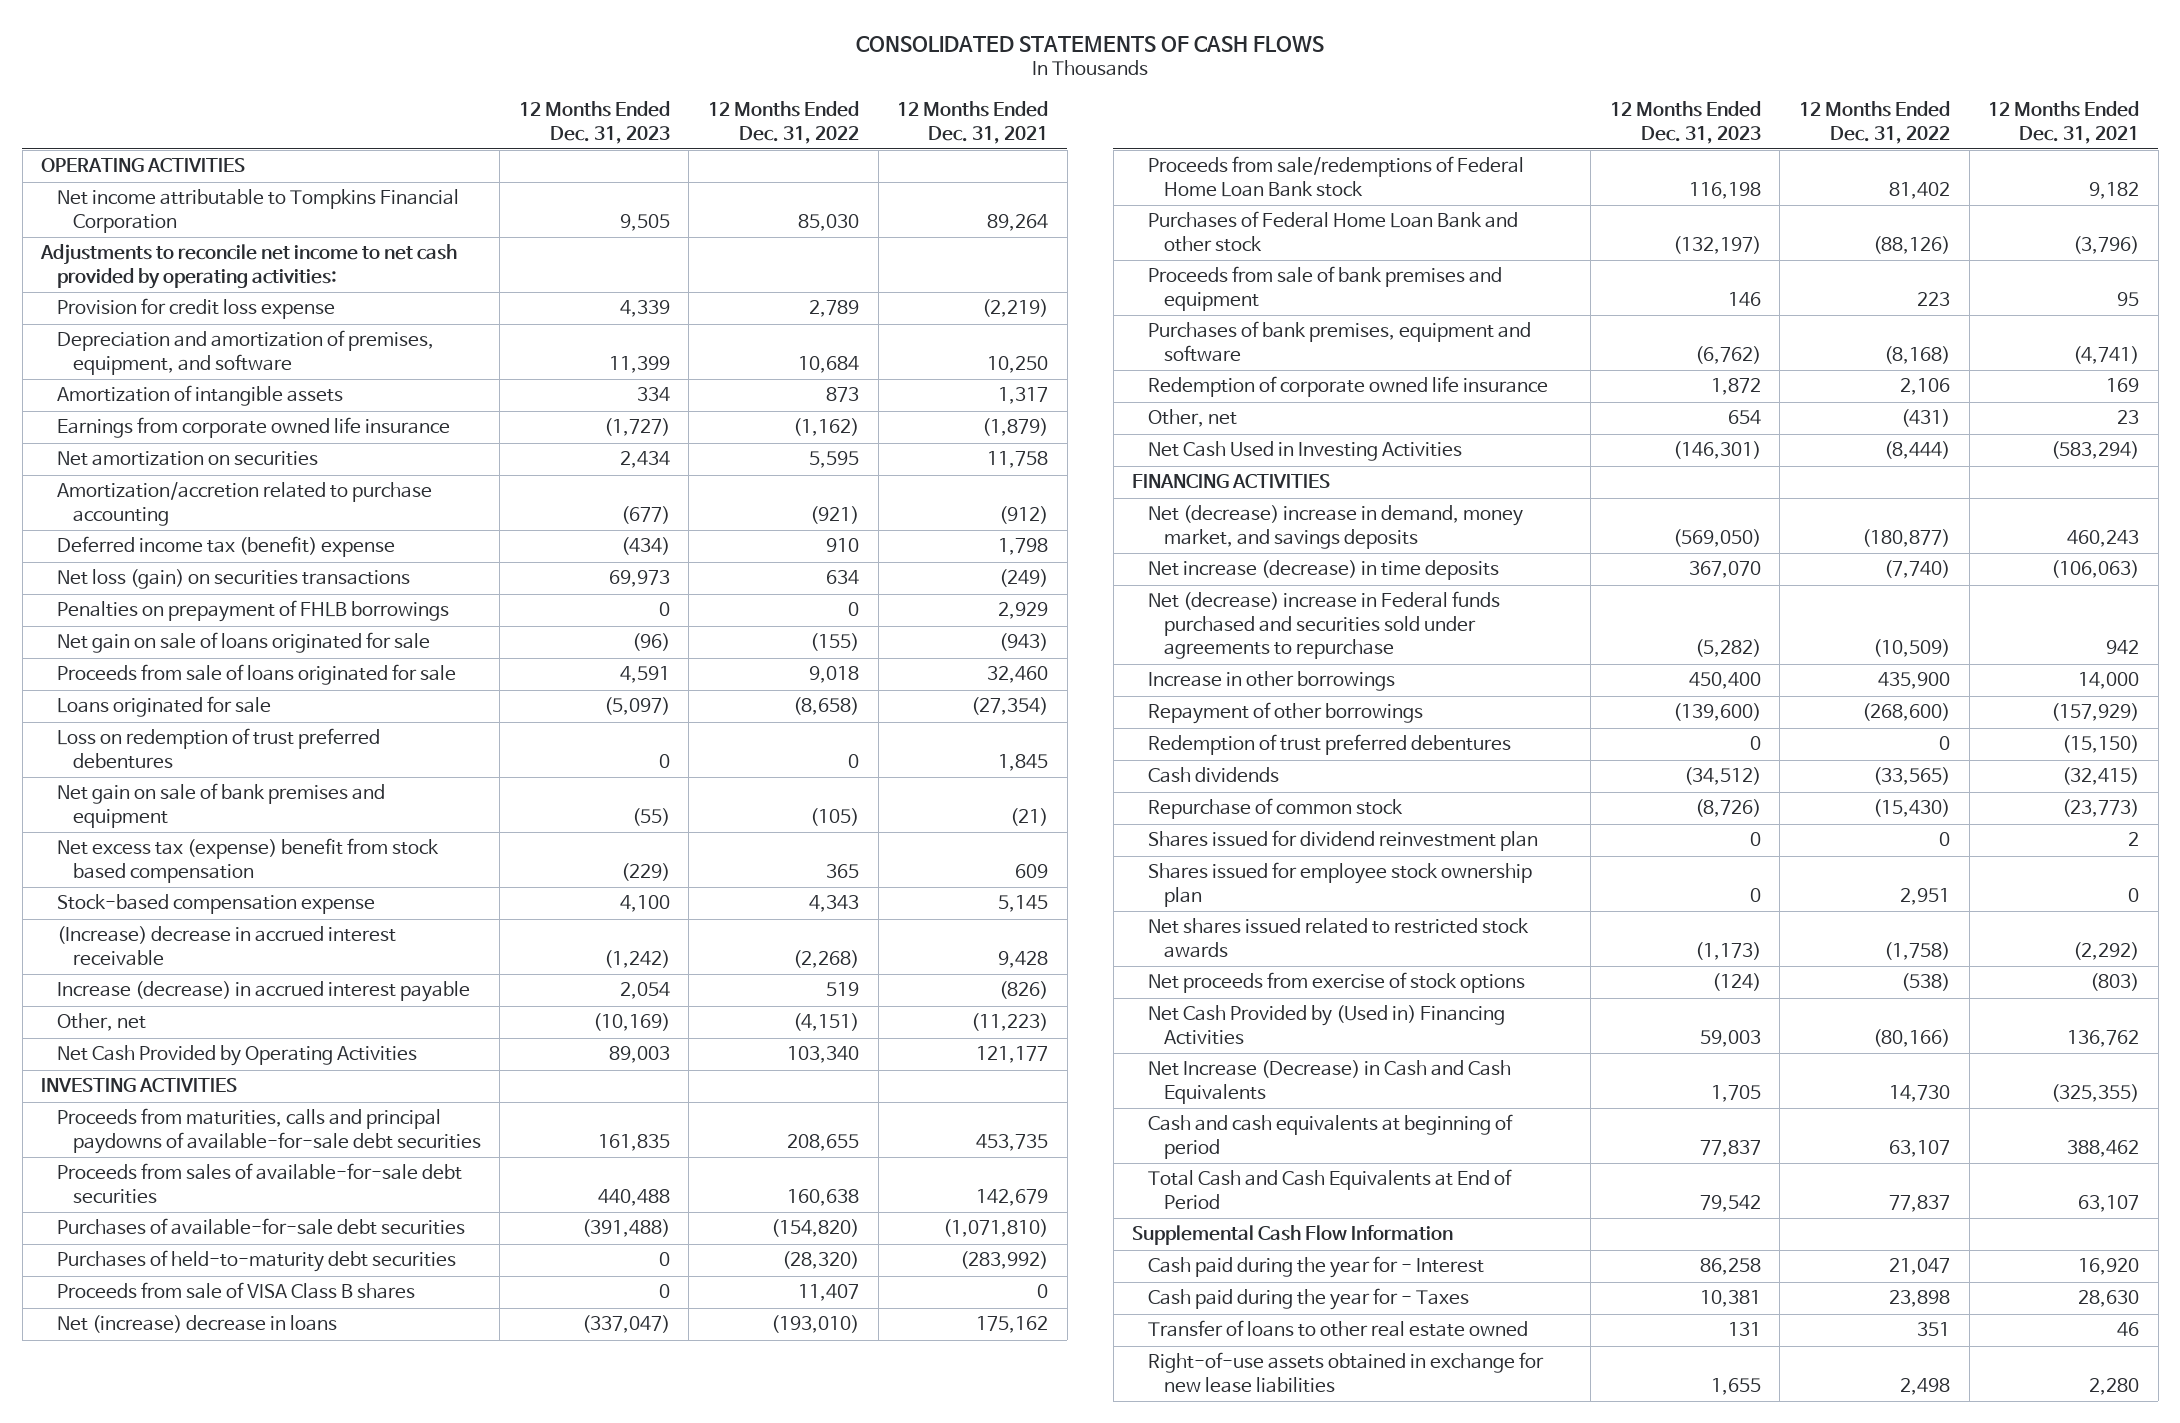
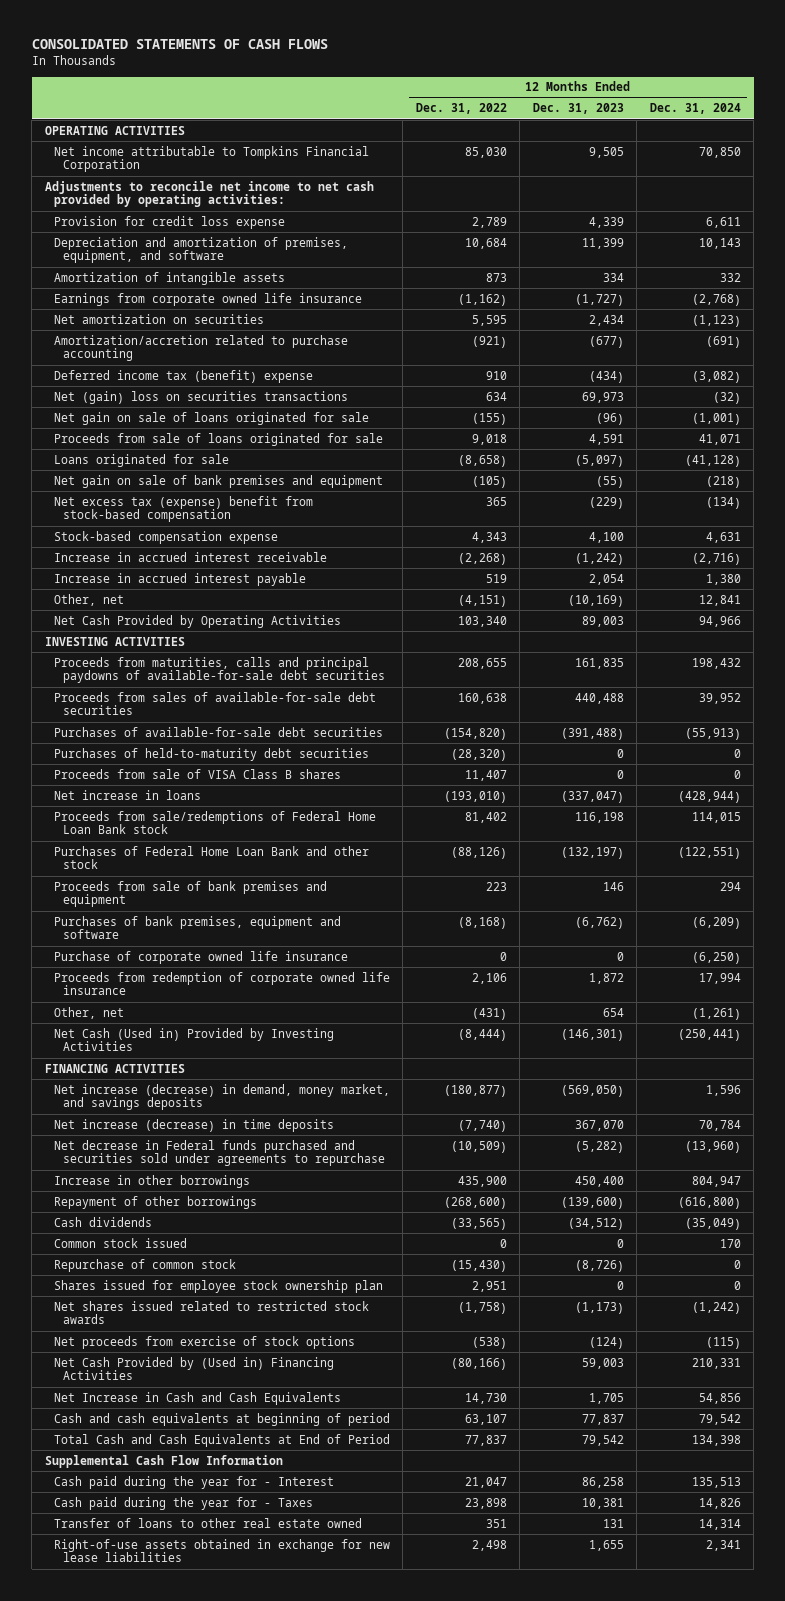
[897,101,1049,144] 12 Months Ended Dec. 31, 2021 -> none
none -> [649,103,741,115] Dec. 31, 2024
[56,600,449,623] Penalties on prepayment of FHLB borrowings -> none
[56,569,410,590] Net loss (gain) on securities transactions -> [53,390,348,404] Net (gain) loss on securities transactions
[56,728,380,769] Loss on redemption of trust preferred debentures -> none
[56,838,439,883] Net excess tax (expense) benefit from stock based compensation -> [53,495,313,523] Net excess tax (expense) benefit from stock-based compensation
[56,926,396,966] (Increase) decrease in accrued interest receivable -> [53,551,327,562] Increase in accrued interest receivable
[56,981,470,1003] Increase (decrease) in accrued interest payable -> [53,572,306,586] Increase in accrued interest payable
[56,1315,337,1334] Net (increase) decrease in loans -> [53,789,201,800] Net increase in loans
none -> [53,950,348,964] Purchase of corporate owned life insurance
[1147,376,1548,398] Redemption of corporate owned life insurance -> [53,971,390,996] Proceeds from redemption of corporate owned life insurance
[1147,441,1462,462] Net Cash Used in Investing Activities -> [53,1027,334,1052] Net Cash (Used in) Provided by Investing Activities
[1147,505,1523,549] Net (decrease) increase in demand, money market, and savings deposits -> [53,1083,390,1111] Net increase (decrease) in demand, money market, and savings deposits
[1147,591,1500,660] Net (decrease) increase in Federal funds purchased and securities sold under agreements to repurchase -> [53,1139,386,1167] Net decrease in Federal funds purchased and securities sold under agreements to repurchase
[1147,734,1511,756] Redemption of trust preferred debentures -> none
none -> [53,1237,187,1248] Common stock issued
[1147,830,1538,852] Shares issued for dividend reinvestment plan -> none
[1147,1060,1511,1104] Net Increase (Decrease) in Cash and Cash Equivalents -> [53,1391,341,1405] Net Increase in Cash and Cash Equivalents

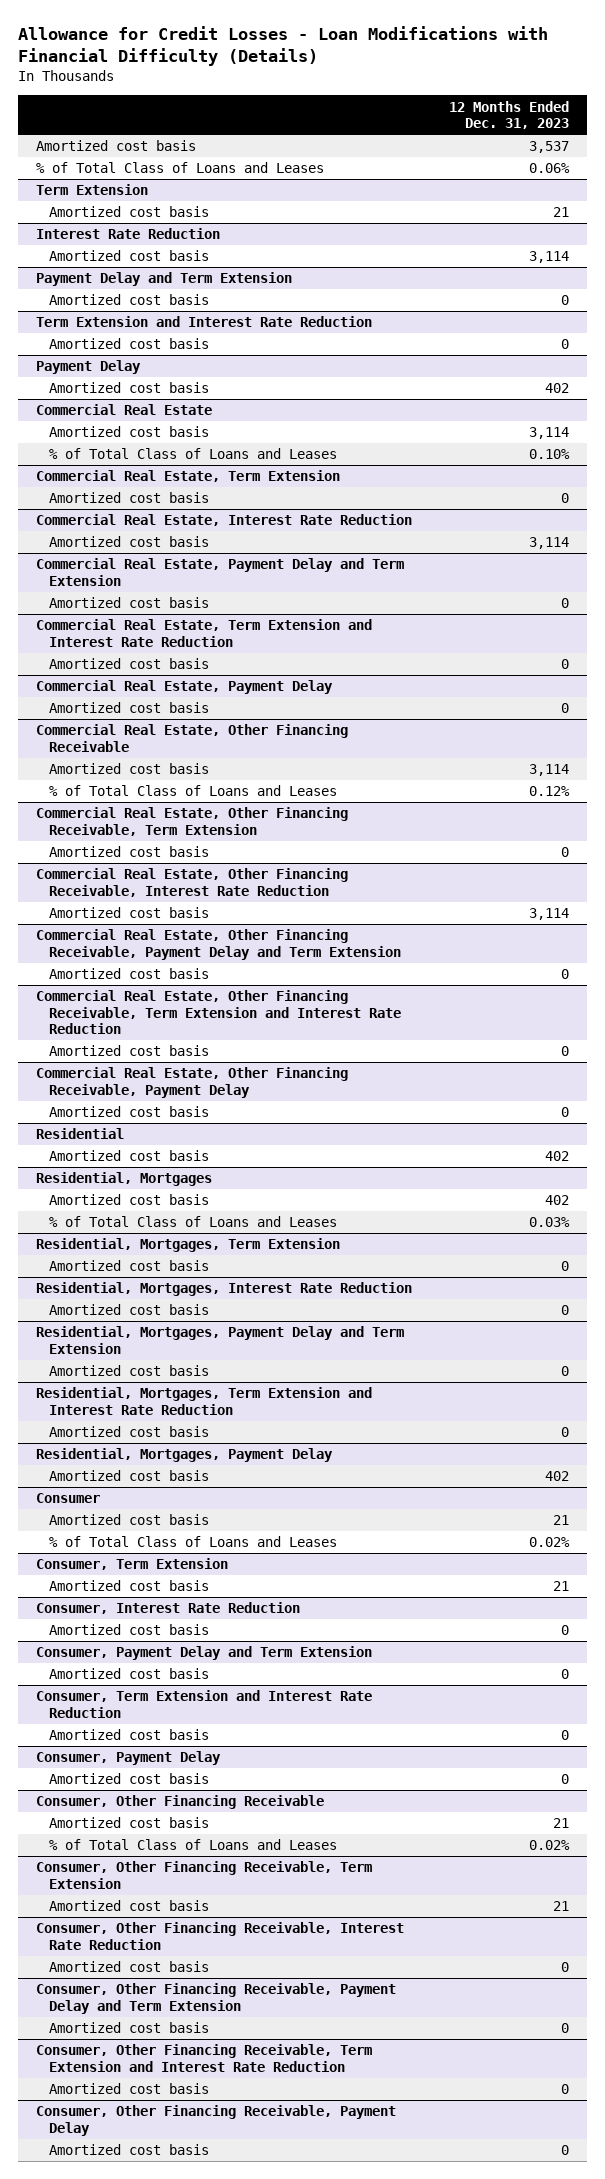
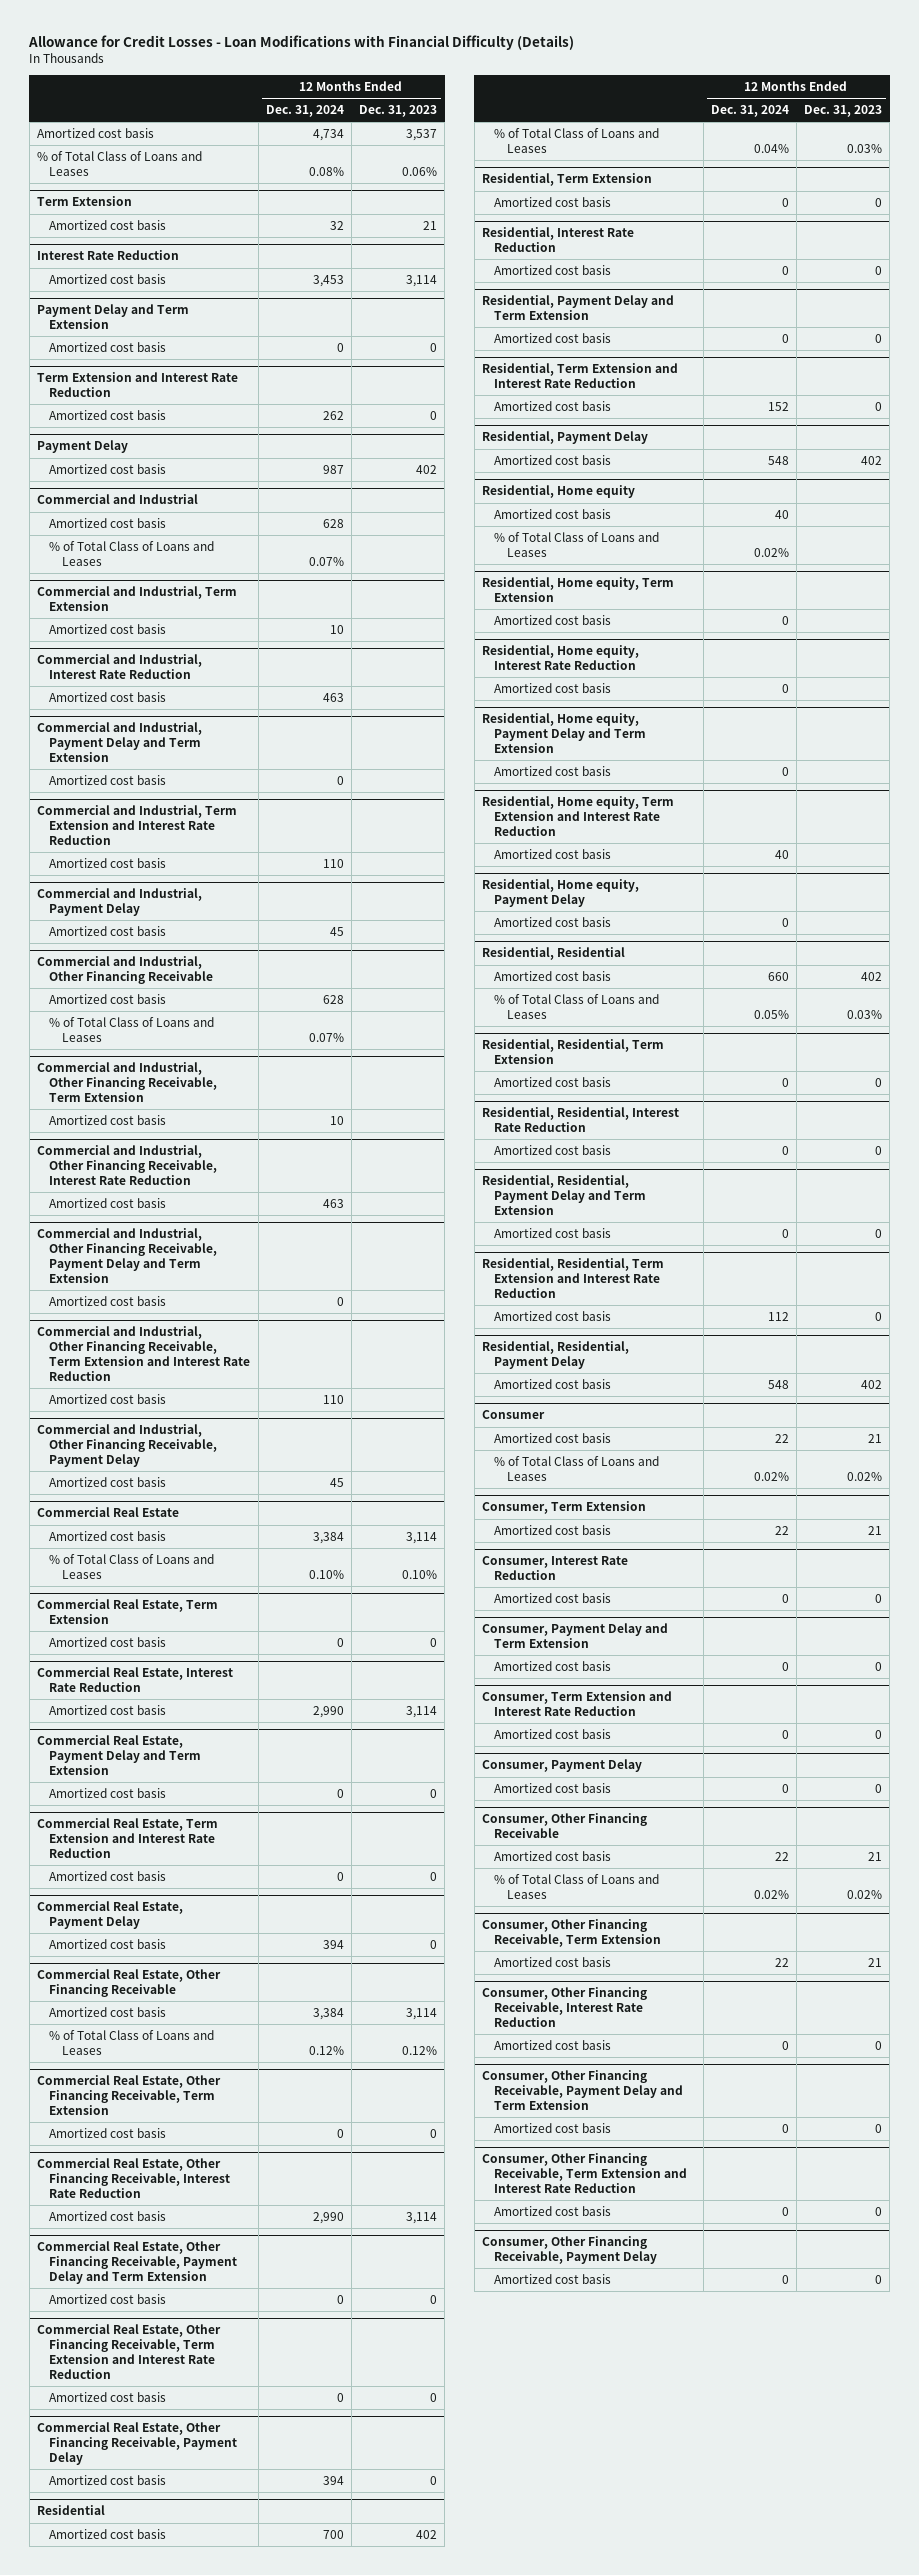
none -> [265,105,344,118] Dec. 31, 2024
none -> [36,494,198,505] Commercial and Industrial
none -> [49,517,167,528] Amortized cost basis
none -> [49,540,215,566] % of Total Class of Loans and Leases
none -> [36,586,237,612] Commercial and Industrial, Term Extension
none -> [49,623,167,634] Amortized cost basis
none -> [36,654,202,680] Commercial and Industrial, Interest Rate Reduction
none -> [49,691,167,702] Amortized cost basis
none -> [36,722,202,762] Commercial and Industrial, Payment Delay and Term Extension
none -> [49,774,167,785] Amortized cost basis
none -> [36,805,237,845] Commercial and Industrial, Term Extension and Interest Rate Reduction
none -> [49,857,167,868] Amortized cost basis
none -> [36,888,202,917] Commercial and Industrial, Payment Delay
none -> [49,925,167,936] Amortized cost basis
none -> [36,956,214,985] Commercial and Industrial, Other Financing Receivable
none -> [49,993,167,1004] Amortized cost basis
none -> [49,1016,215,1042] % of Total Class of Loans and Leases
none -> [36,1062,218,1102] Commercial and Industrial, Other Financing Receivable, Term Extension
none -> [49,1114,167,1125] Amortized cost basis
none -> [36,1145,218,1185] Commercial and Industrial, Other Financing Receivable, Interest Rate Reduction
none -> [49,1197,167,1208] Amortized cost basis
none -> [36,1228,218,1283] Commercial and Industrial, Other Financing Receivable, Payment Delay and Term Extension
none -> [49,1295,167,1306] Amortized cost basis
none -> [36,1326,251,1381] Commercial and Industrial, Other Financing Receivable, Term Extension and Interest Rate Reduction
none -> [49,1393,167,1404] Amortized cost basis
none -> [36,1424,218,1467] Commercial and Industrial, Other Financing Receivable, Payment Delay
none -> [49,1476,167,1487] Amortized cost basis
[36,1172,213,1187] Residential, Mortgages -> none
none -> [494,127,660,153] % of Total Class of Loans and Leases
none -> [481,173,652,187] Residential, Term Extension
none -> [494,196,612,207] Amortized cost basis
none -> [481,227,634,253] Residential, Interest Rate Reduction
none -> [494,264,612,275] Amortized cost basis
none -> [481,295,674,321] Residential, Payment Delay and Term Extension
none -> [494,332,612,343] Amortized cost basis
none -> [481,363,678,389] Residential, Term Extension and Interest Rate Reduction
none -> [494,400,612,411] Amortized cost basis
none -> [481,431,648,445] Residential, Payment Delay
none -> [481,485,635,499] Residential, Home equity
none -> [494,508,612,519] Amortized cost basis
none -> [494,531,660,557] % of Total Class of Loans and Leases
none -> [481,577,674,603] Residential, Home equity, Term Extension
none -> [494,614,612,625] Amortized cost basis
none -> [481,645,639,671] Residential, Home equity, Interest Rate Reduction
none -> [494,682,612,693] Amortized cost basis
none -> [481,713,647,753] Residential, Home equity, Payment Delay and Term Extension
none -> [494,765,612,776] Amortized cost basis
none -> [481,796,674,836] Residential, Home equity, Term Extension and Interest Rate Reduction
none -> [494,848,612,859] Amortized cost basis
none -> [481,879,639,908] Residential, Home equity, Payment Delay
none -> [494,916,612,927] Amortized cost basis
none -> [481,947,625,961] Residential, Residential
none -> [494,970,612,981] Amortized cost basis
[36,1238,341,1253] Residential, Mortgages, Term Extension -> [481,1039,664,1065] Residential, Residential, Term Extension
[36,1282,413,1297] Residential, Mortgages, Interest Rate Reduction -> [481,1107,679,1133] Residential, Residential, Interest Rate Reduction
[36,1326,405,1354] Residential, Mortgages, Payment Delay and Term Extension -> [481,1175,647,1215] Residential, Residential, Payment Delay and Term Extension
[36,1387,373,1415] Residential, Mortgages, Term Extension and Interest Rate Reduction -> [481,1258,664,1298] Residential, Residential, Term Extension and Interest Rate Reduction
[36,1448,334,1463] Residential, Mortgages, Payment Delay -> [481,1341,629,1370] Residential, Residential, Payment Delay

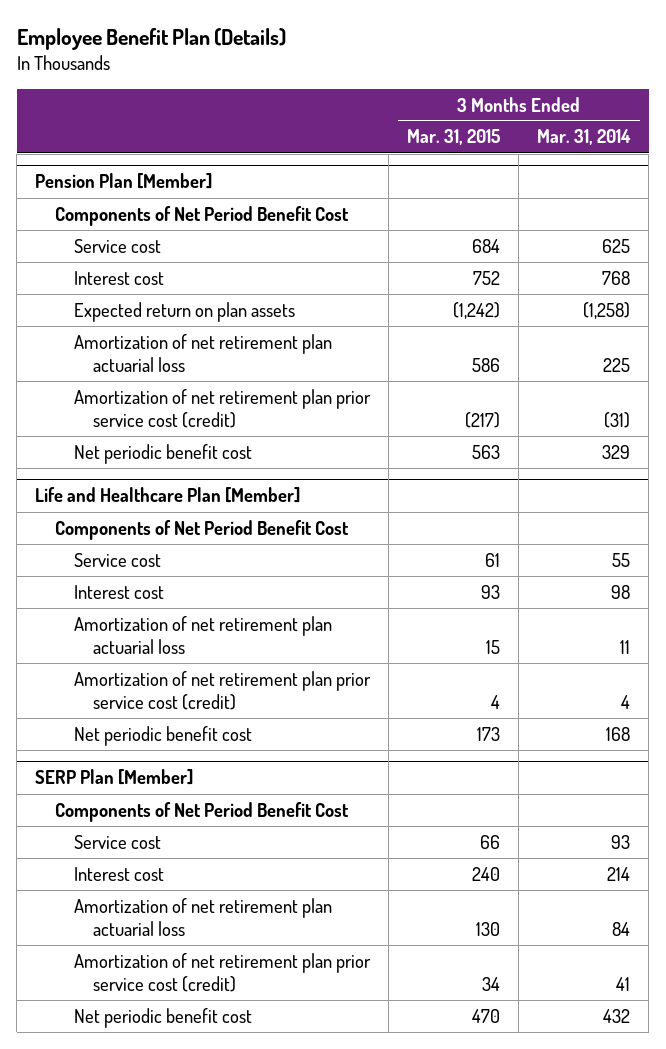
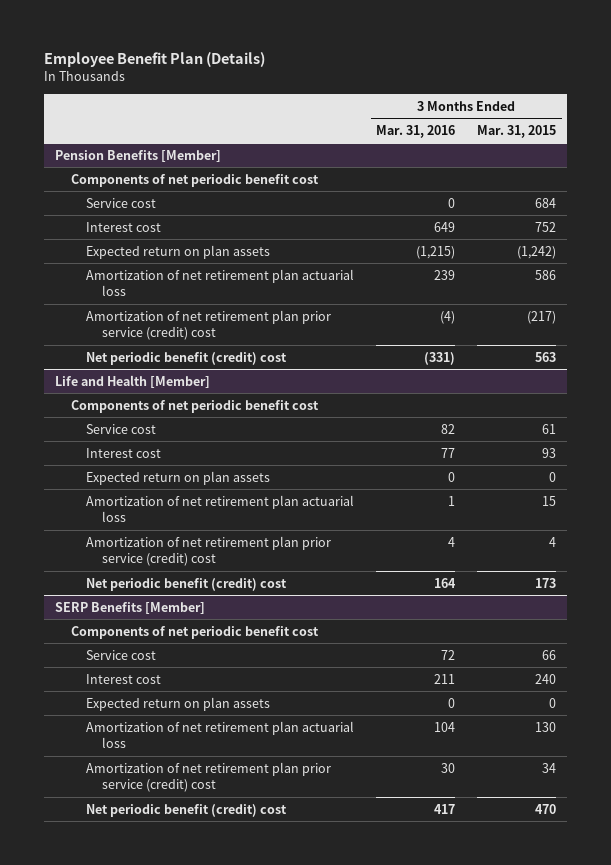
[537,129,632,146] Mar. 31, 2014 -> none
none -> [376,124,456,138] Mar. 31, 2016
[35,173,213,190] Pension Plan [Member] -> [55,149,222,162] Pension Benefits [Member]
[54,205,349,226] Components of Net Period Benefit Cost -> [70,173,319,187] Components of net periodic benefit cost
[73,388,371,429] Amortization of net retirement plan prior service cost (credit) -> [86,309,332,341] Amortization of net retirement plan prior service (credit) cost
[73,443,252,464] Net periodic benefit cost -> [86,351,288,365] Net periodic benefit (credit) cost
[35,487,301,504] Life and Healthcare Plan [Member] -> [55,374,211,388] Life and Health [Member]
[54,519,349,540] Components of Net Period Benefit Cost -> [70,399,319,413] Components of net periodic benefit cost
none -> [86,470,271,485] Expected return on plan assets
[73,670,371,711] Amortization of net retirement plan prior service cost (credit) -> [86,535,332,567] Amortization of net retirement plan prior service (credit) cost
[73,725,252,746] Net periodic benefit cost -> [86,577,288,591] Net periodic benefit (credit) cost
[35,769,194,786] SERP Plan [Member] -> [55,601,206,614] SERP Benefits [Member]
[54,801,349,822] Components of Net Period Benefit Cost -> [70,625,319,639] Components of net periodic benefit cost
none -> [86,696,271,711] Expected return on plan assets
[73,952,371,993] Amortization of net retirement plan prior service cost (credit) -> [86,761,332,793] Amortization of net retirement plan prior service (credit) cost
[73,1007,252,1028] Net periodic benefit cost -> [86,803,288,817] Net periodic benefit (credit) cost

